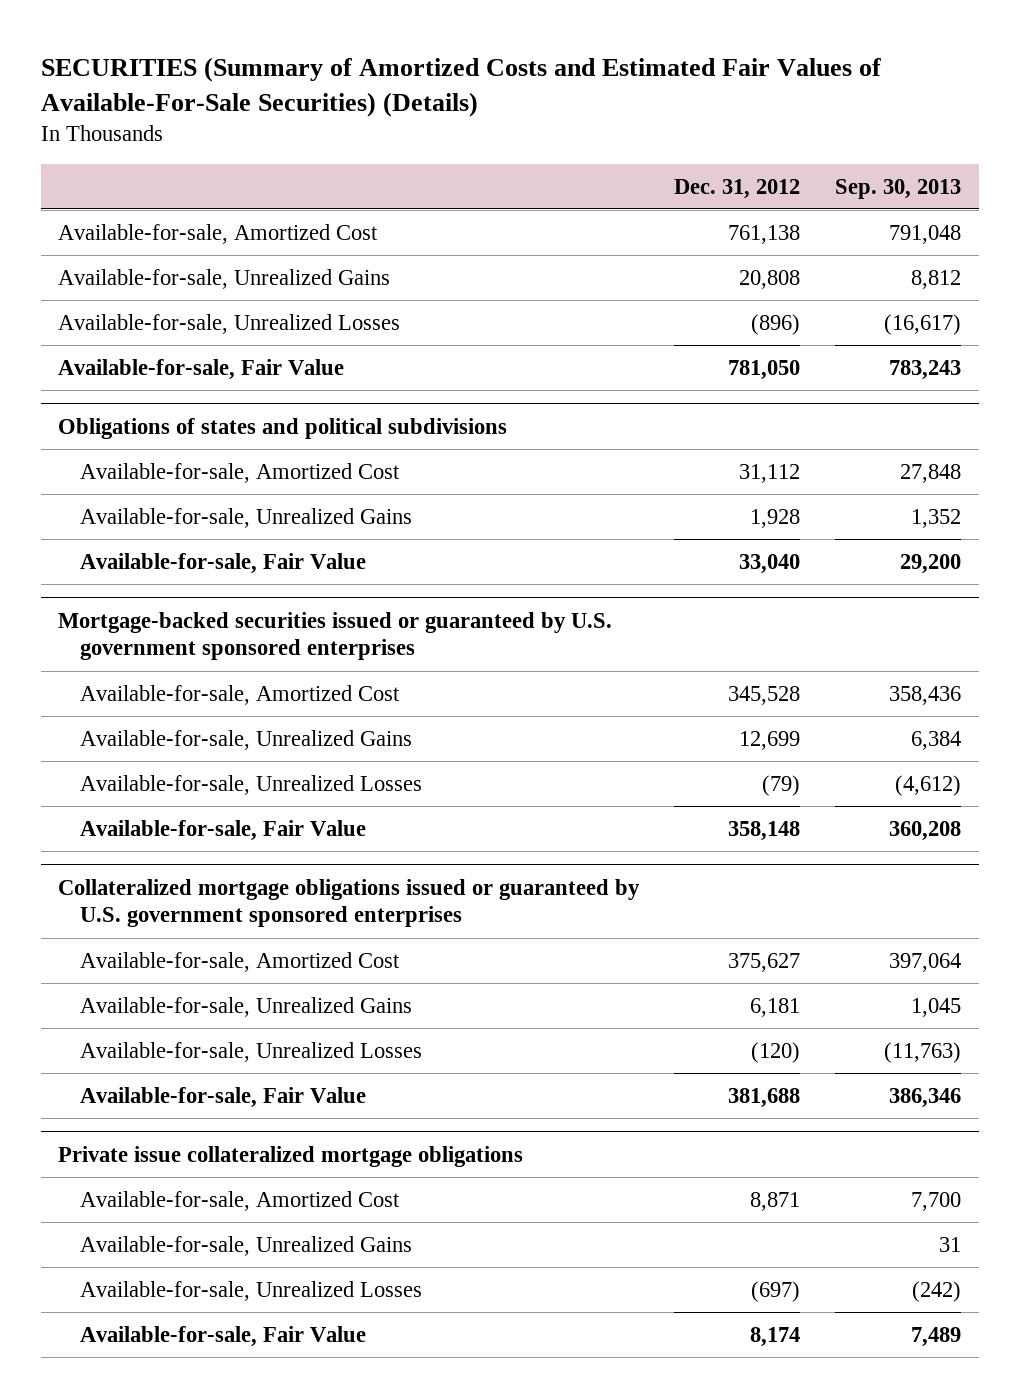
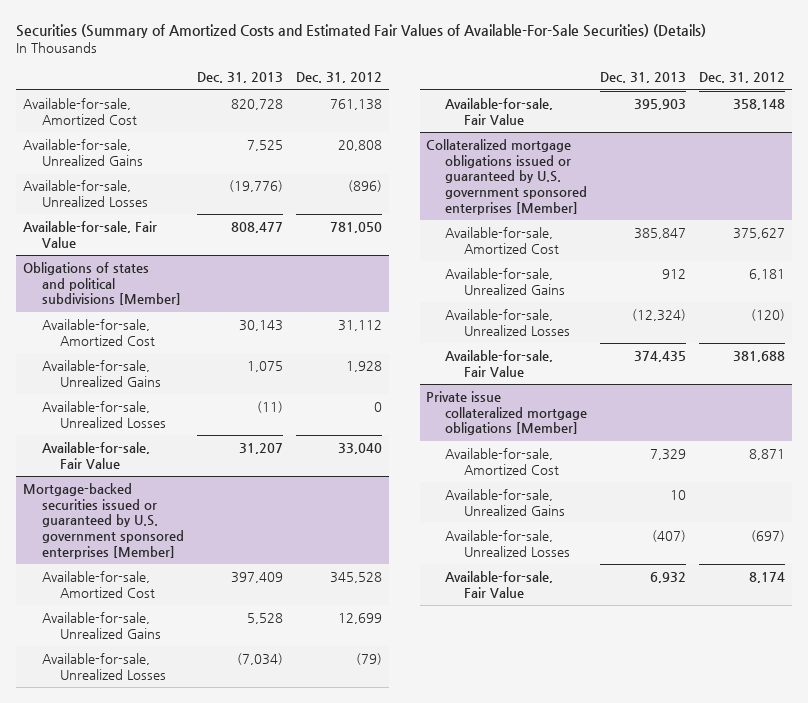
[40,56,881,117] SECURITIES (Summary of Amortized Costs and Estimated Fair Values of Available-For-Sale Securities) (Details) -> [16,24,707,39] Securities (Summary of Amortized Costs and Estimated Fair Values of Available-For-Sale Securities) (Details)
[835,178,962,199] Sep. 30, 2013 -> none
none -> [196,72,283,84] Dec. 31, 2013
[58,417,508,439] Obligations of states and political subdivisions -> [22,261,181,306] Obligations of states and political subdivisions [Member]
none -> [41,400,167,428] Available-for-sale, Unrealized Losses
[58,611,613,661] Mortgage-backed securities issued or guaranteed by U.S. government sponsored enterprises -> [22,482,184,559] Mortgage-backed securities issued or guaranteed by U.S. government sponsored enterprises [Member]
[58,878,641,928] Collateralized mortgage obligations issued or guaranteed by U.S. government sponsored enterprises -> [426,138,587,215] Collateralized mortgage obligations issued or guaranteed by U.S. government sponsored enterprises [Member]
[58,1145,524,1167] Private issue collateralized mortgage obligations -> [426,390,587,436] Private issue collateralized mortgage obligations [Member]

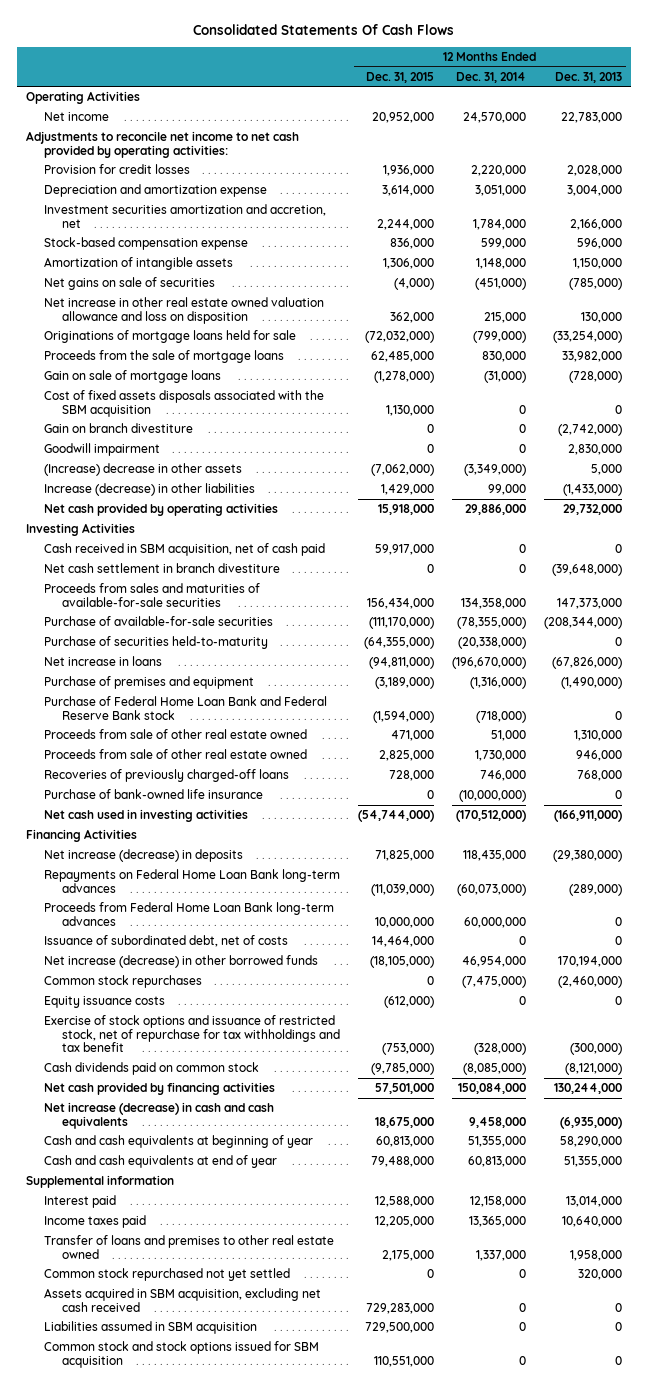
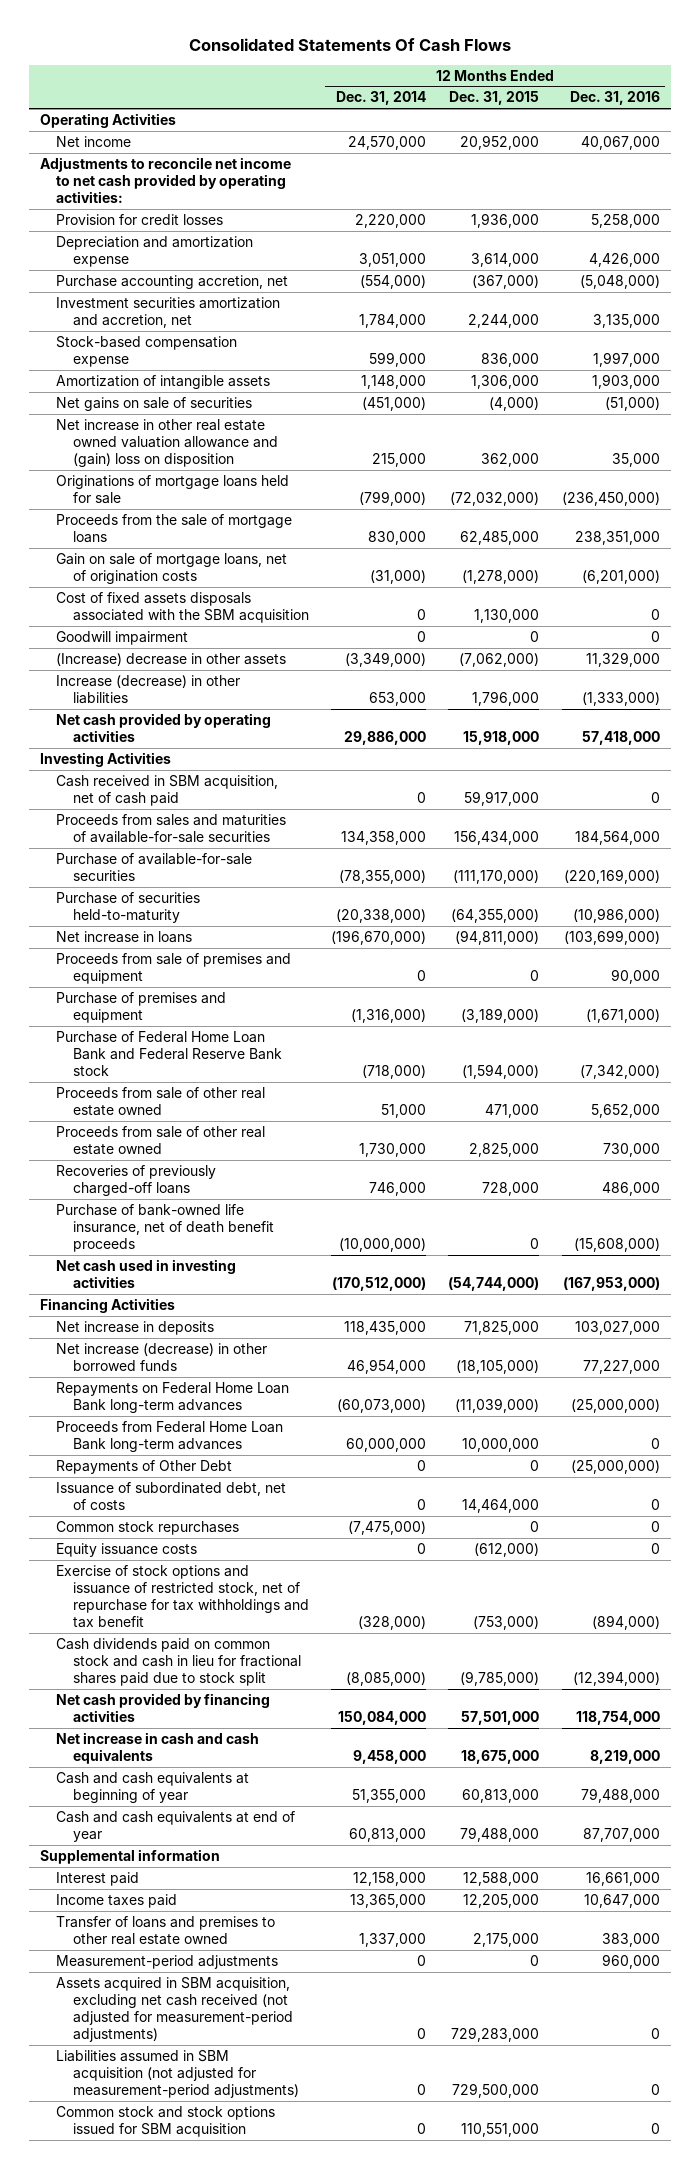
[554,71,622,83] Dec. 31, 2013 -> none
none -> [569,91,660,106] Dec. 31, 2016
none -> [56,274,289,289] Purchase accounting accretion, net
[44,296,325,324] Net increase in other real estate owned valuation allowance and loss on disposition -> [56,418,278,468] Net increase in other real estate owned valuation allowance and (gain) loss on disposition
[44,369,222,383] Gain on sale of mortgage loans -> [56,552,288,585] Gain on sale of mortgage loans, net of origination costs
[44,422,194,433] Gain on branch divestiture -> none
[381,483,435,495] 1,429,000 -> [472,691,540,707] 1,796,000
[487,483,526,495] 99,000 -> [369,692,427,707] 653,000
[44,562,281,573] Net cash settlement in branch divestiture -> none
none -> [56,952,292,985] Proceeds from sale of premises and equipment
[44,788,264,799] Purchase of bank-owned life insurance -> [56,1203,274,1253] Purchase of bank-owned life insurance, net of death benefit proceeds
[44,848,244,862] Net increase (decrease) in deposits -> [56,1320,215,1335] Net increase in deposits
[44,954,319,968] Net increase (decrease) in other borrowed funds -> [56,1342,268,1372] Net increase (decrease) in other borrowed funds
none -> [56,1459,233,1474] Repayments of Other Debt
[44,1061,260,1075] Cash dividends paid on common stock -> [56,1637,301,1687] Cash dividends paid on common stock and cash in lieu for fractional shares paid due to stock split
[44,1101,275,1129] Net increase (decrease) in cash and cash equivalents -> [56,1731,260,1765] Net increase in cash and cash equivalents
[44,1267,291,1281] Common stock repurchased not yet settled -> none
none -> [56,1954,279,1969] Measurement-period adjustments
[44,1287,322,1312] Assets acquired in SBM acquisition, excluding net cash received -> [56,1976,293,2043] Assets acquired in SBM acquisition, excluding net cash received (not adjusted for measurement-period adjustments)
[44,1320,258,1334] Liabilities assumed in SBM acquisition -> [56,2049,299,2099] Liabilities assumed in SBM acquisition (not adjusted for measurement-period adjustments)

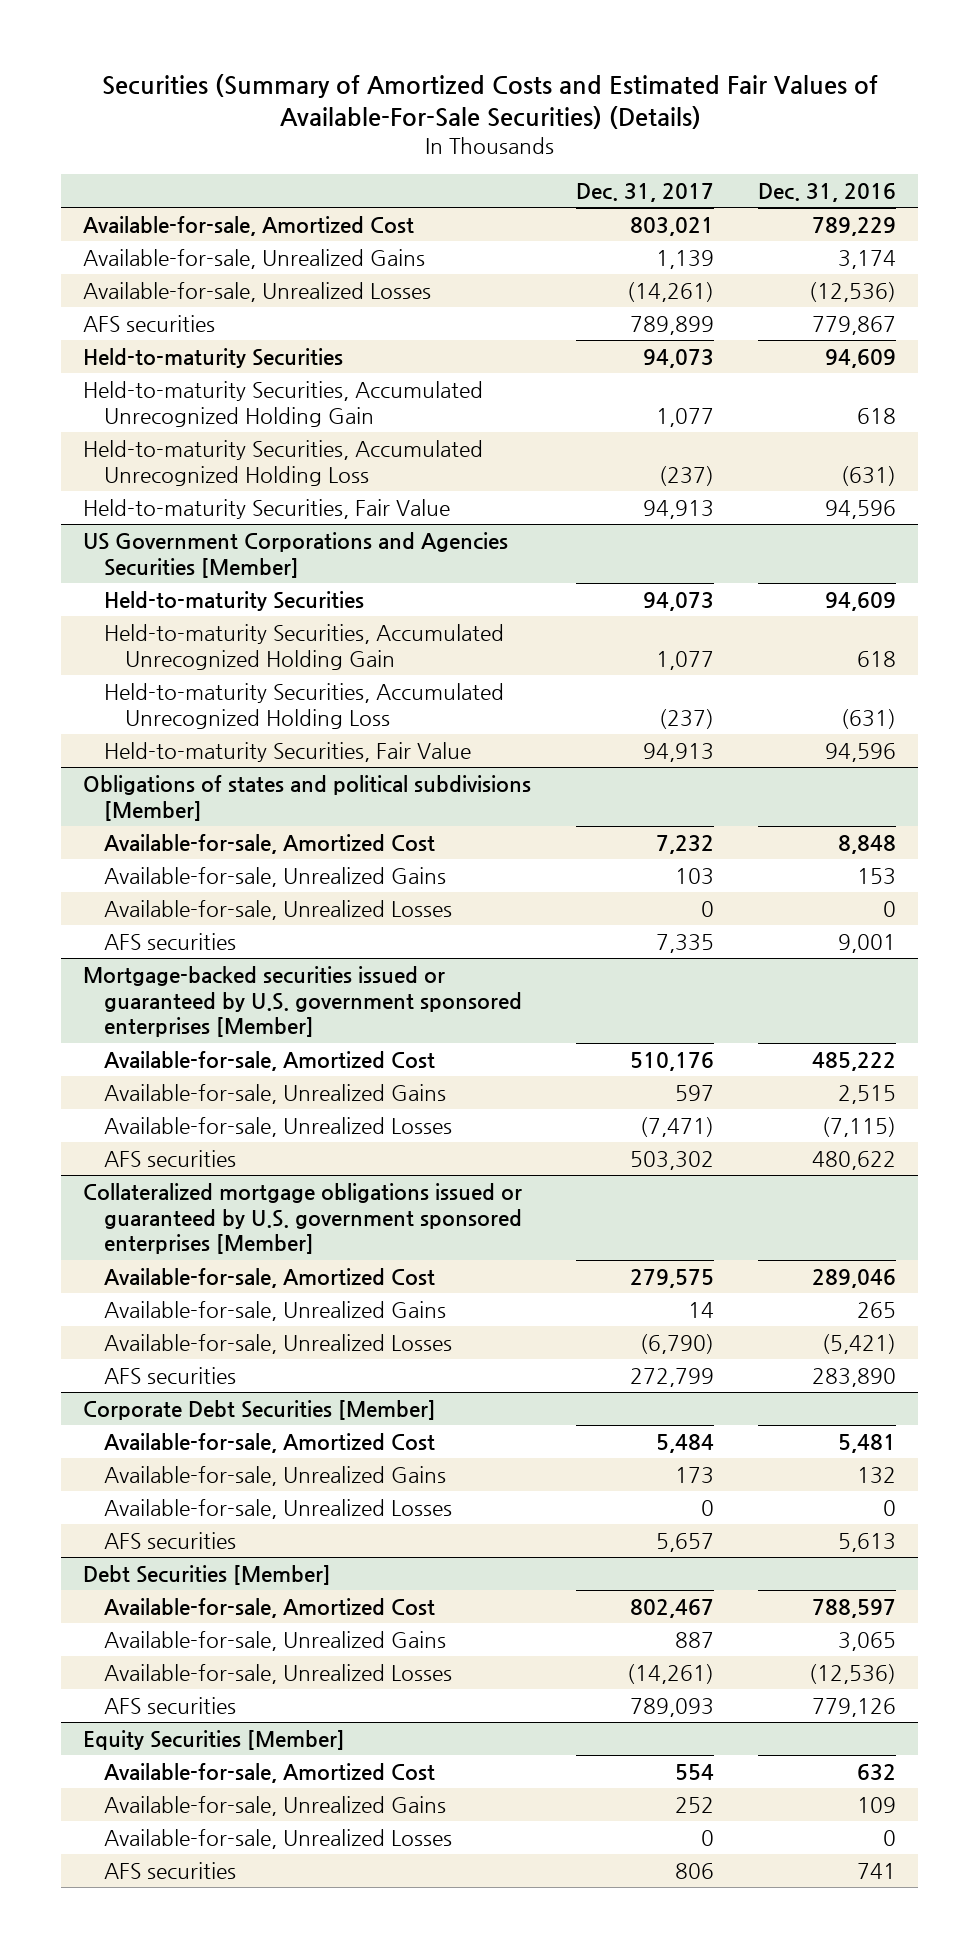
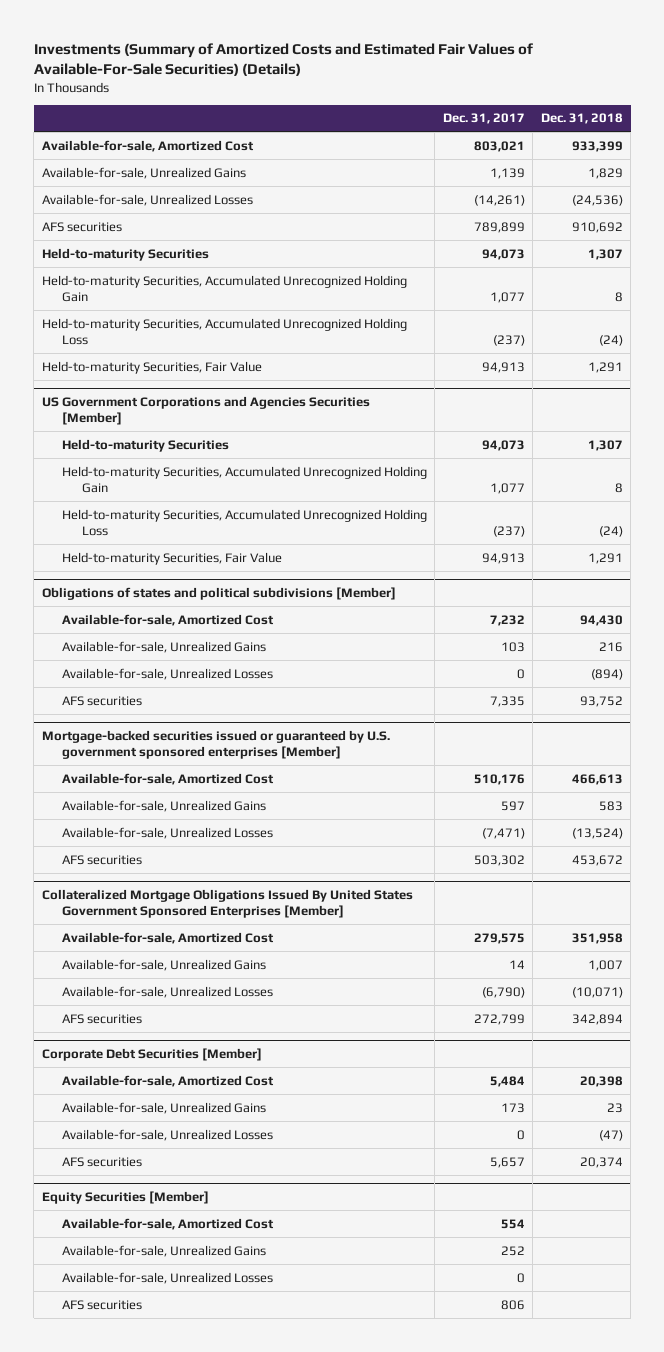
[101,73,878,130] Securities (Summary of Amortized Costs and Estimated Fair Values of Available-For-Sale Securities) (Details) -> [33,42,533,77] Investments (Summary of Amortized Costs and Estimated Fair Values of Available-For-Sale Securities) (Details)
[758,183,897,203] Dec. 31, 2016 -> none
none -> [540,113,623,125] Dec. 31, 2018
[82,1182,522,1255] Collateralized mortgage obligations issued or guaranteed by U.S. government sponsored enterprises [Member] -> [41,888,413,919] Collateralized Mortgage Obligations Issued By United States Government Sponsored Enterprises [Member]
[82,1564,331,1585] Debt Securities [Member] -> none
[103,1597,435,1618] Available-for-sale, Amortized Cost -> none
[103,1630,446,1651] Available-for-sale, Unrealized Gains -> none
[103,1663,452,1684] Available-for-sale, Unrealized Losses -> none
[103,1696,236,1714] AFS securities -> none

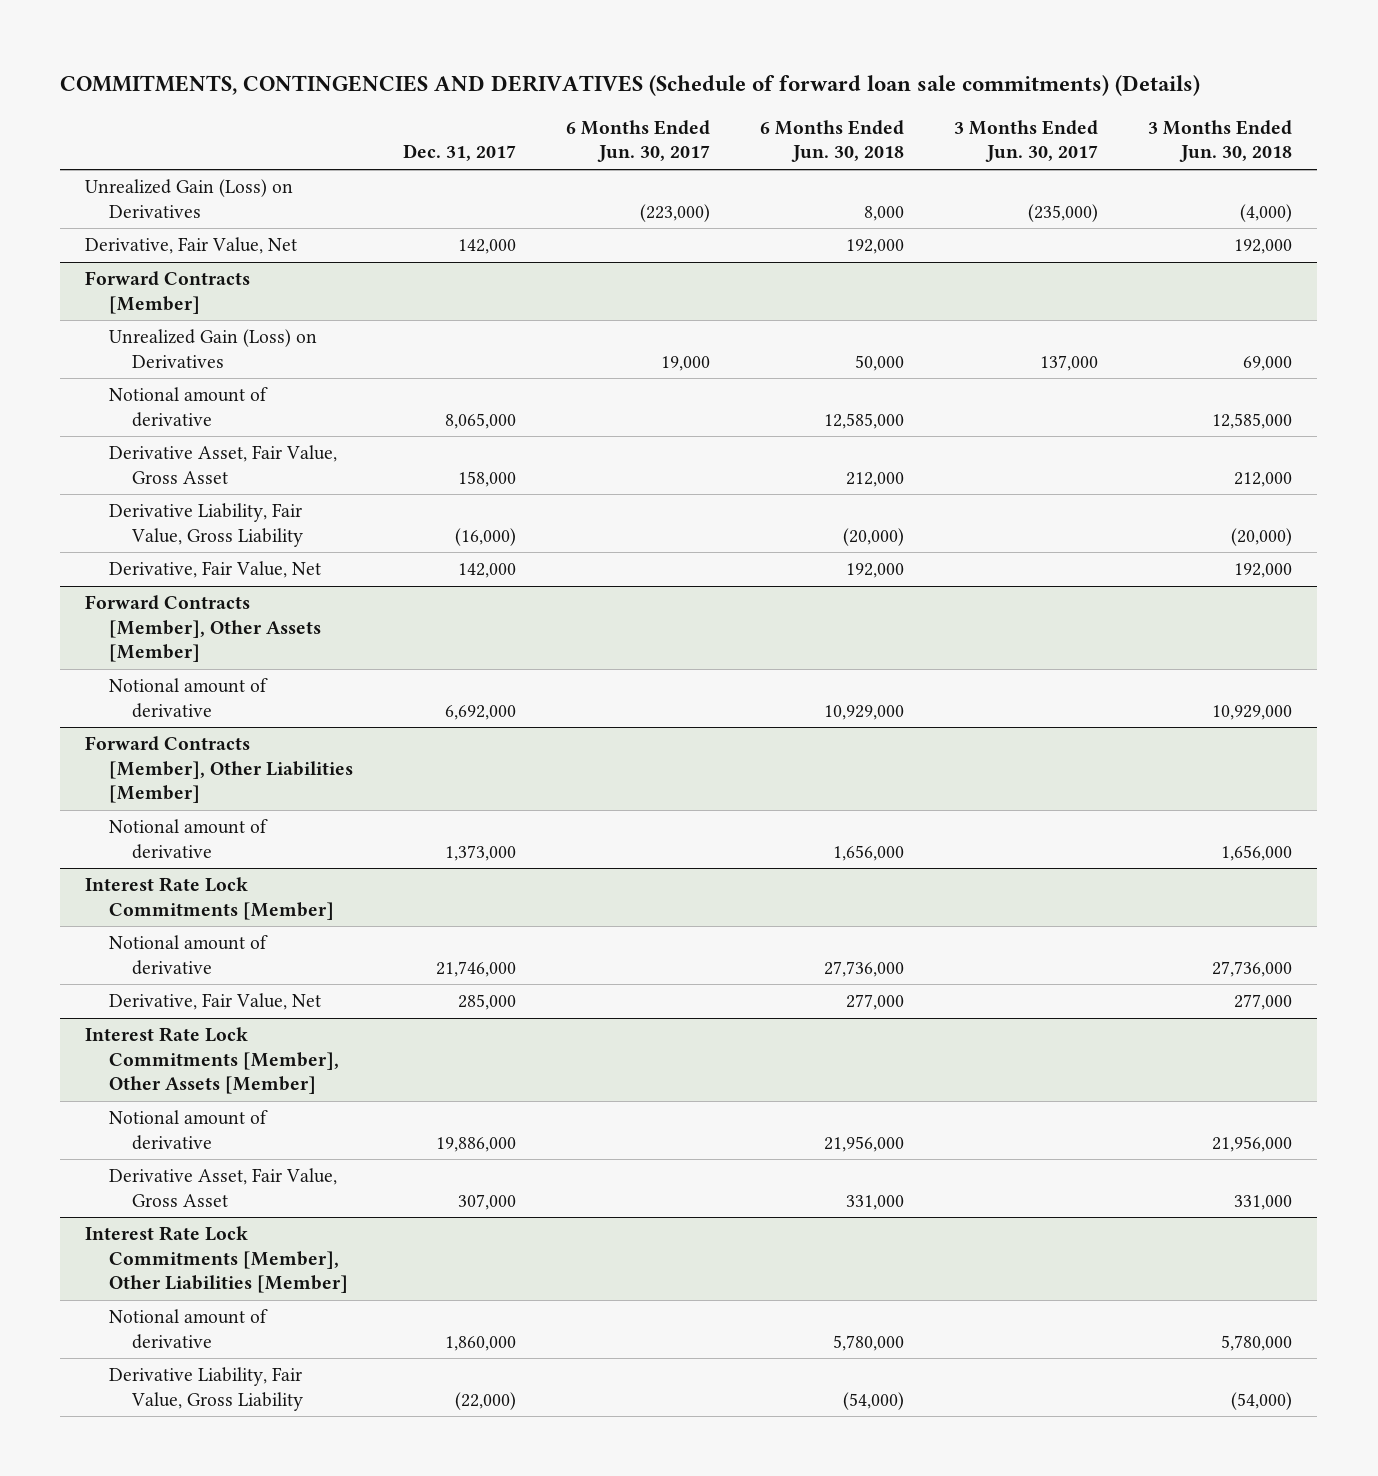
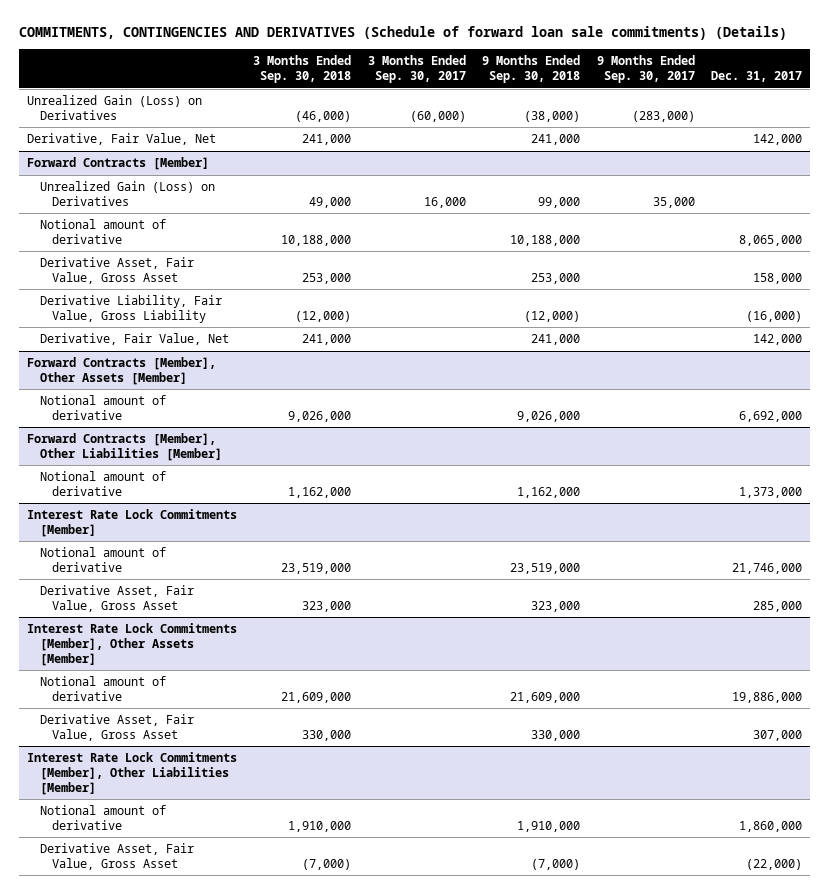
[565,120,710,163] 6 Months Ended Jun. 30, 2017 -> none
[760,120,905,163] 6 Months Ended Jun. 30, 2018 -> none
[954,120,1099,163] 3 Months Ended Jun. 30, 2017 -> none
[1148,120,1293,163] 3 Months Ended Jun. 30, 2018 -> none
none -> [253,55,352,84] 3 Months Ended Sep. 30, 2018
none -> [367,55,466,84] 3 Months Ended Sep. 30, 2017
none -> [482,55,581,84] 9 Months Ended Sep. 30, 2018
none -> [596,55,695,84] 9 Months Ended Sep. 30, 2017
[108,993,321,1011] Derivative, Fair Value, Net -> [39,585,194,612] Derivative Asset, Fair Value, Gross Asset
[108,1367,304,1411] Derivative Liability, Fair Value, Gross Liability -> [39,843,194,870] Derivative Asset, Fair Value, Gross Asset

